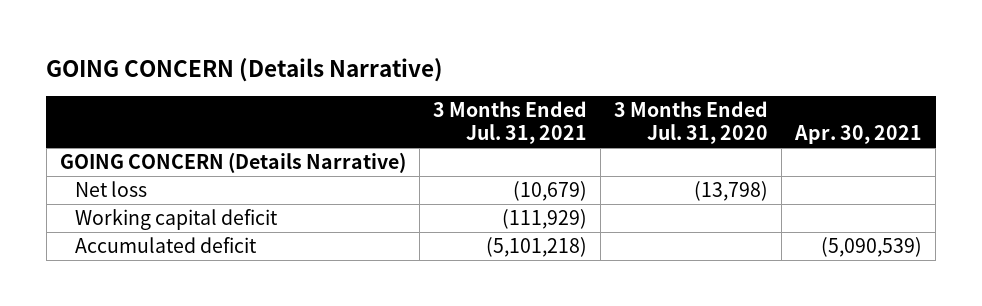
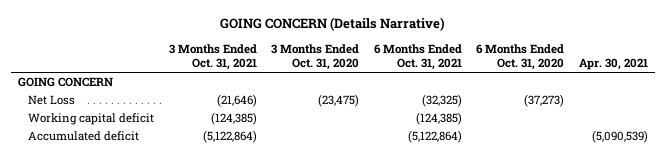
[432,101,587,145] 3 Months Ended Jul. 31, 2021 -> none
[613,101,768,145] 3 Months Ended Jul. 31, 2020 -> none
none -> [168,44,257,71] 3 Months Ended Oct. 31, 2021
none -> [271,44,360,71] 3 Months Ended Oct. 31, 2020
none -> [373,44,462,71] 6 Months Ended Oct. 31, 2021
none -> [476,44,565,71] 6 Months Ended Oct. 31, 2020
[59,152,406,174] GOING CONCERN (Details Narrative) -> [17,77,113,88] GOING CONCERN
[75,181,148,198] Net loss -> [28,95,76,106] Net Loss

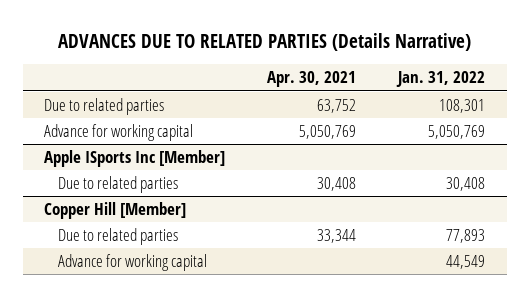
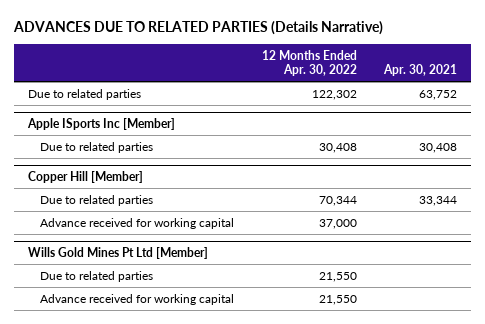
[396,71,486,88] Jan. 31, 2022 -> none
none -> [261,49,357,76] 12 Months Ended Apr. 30, 2022
[44,123,194,141] Advance for working capital -> none
[57,253,207,271] Advance for working capital -> [40,217,235,229] Advance received for working capital
none -> [27,247,208,260] Wills Gold Mines Pt Ltd [Member]
none -> [40,270,154,282] Due to related parties
none -> [40,293,235,305] Advance received for working capital

